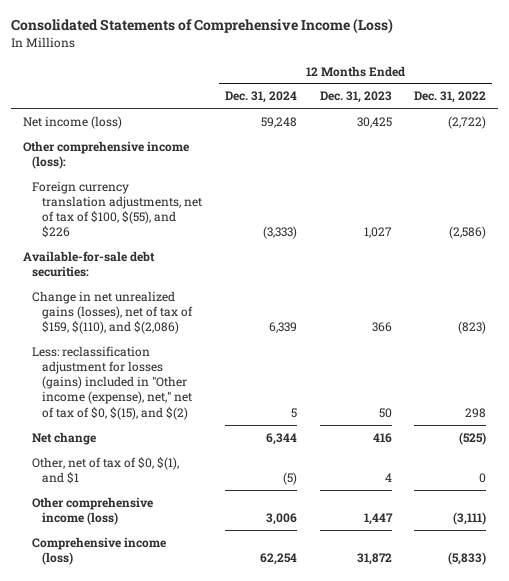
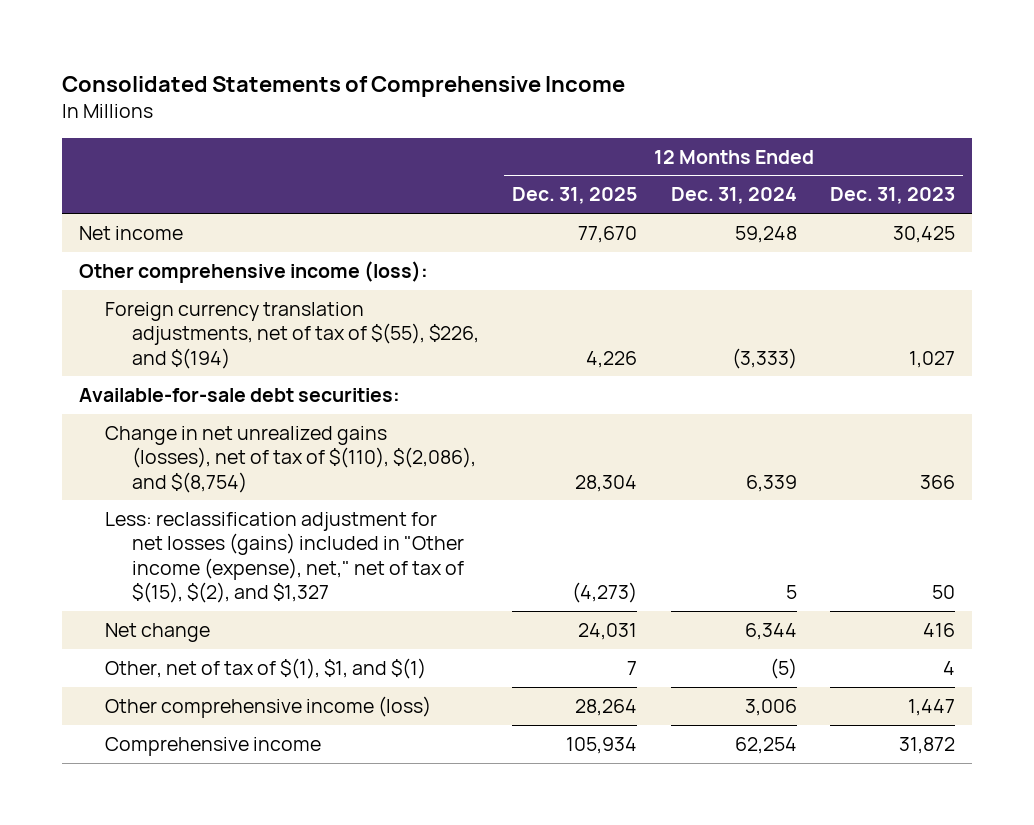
[11,18,394,35] Consolidated Statements of Comprehensive Income (Loss) -> [62,76,626,98] Consolidated Statements of Comprehensive Income
[414,91,487,104] Dec. 31, 2022 -> none
none -> [512,187,638,205] Dec. 31, 2025
[22,115,122,129] Net income (loss) -> [78,225,183,240] Net income
[32,180,203,239] Foreign currency translation adjustments, net of tax of $100, $(55), and $226 -> [105,301,479,369] Foreign currency translation adjustments, net of tax of $(55), $226, and $(194)
[32,290,194,335] Change in net unrealized gains (losses), net of tax of $159, $(110), and $(2,086) -> [105,425,476,493] Change in net unrealized gains (losses), net of tax of $(110), $(2,086), and $(8,754)
[32,345,193,420] Less: reclassification adjustment for losses (gains) included in "Other income (expense), net," net of tax of $0, $(15), and $(2) -> [105,511,464,603] Less: reclassification adjustment for net losses (gains) included in "Other income (expense), net," net of tax of $(15), $(2), and $1,327
[32,456,180,484] Other, net of tax of $0, $(1), and $1 -> [105,657,427,679] Other, net of tax of $(1), $1, and $(1)
[32,536,167,565] Comprehensive income (loss) -> [105,736,322,756] Comprehensive income

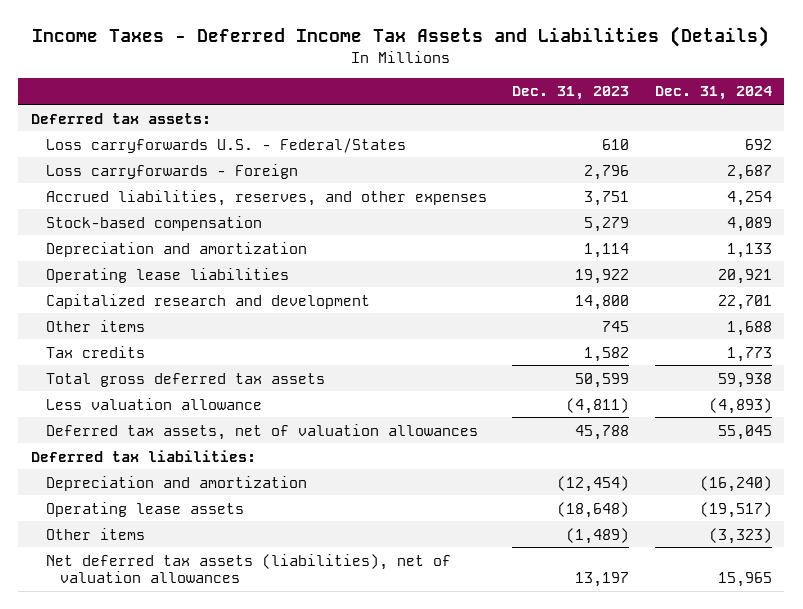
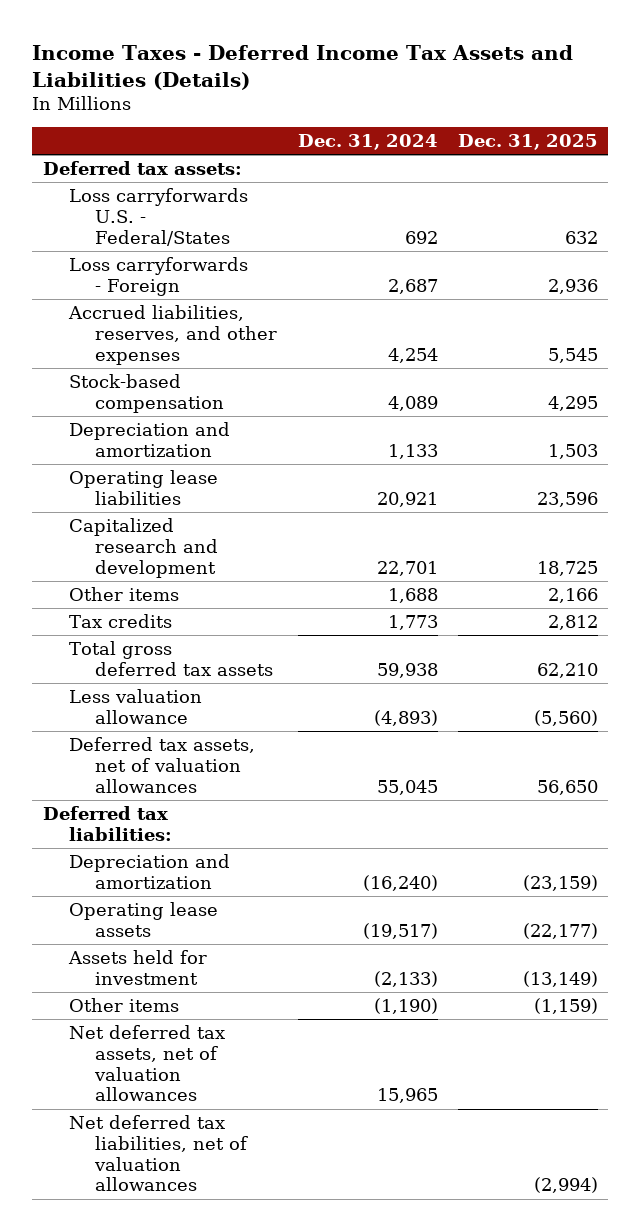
[512,86,630,101] Dec. 31, 2023 -> none
none -> [457,134,598,151] Dec. 31, 2025
none -> [67,949,207,985] Assets held for investment
[708,527,772,544] (3,323) -> [373,997,438,1014] (1,190)
[45,553,451,584] Net deferred tax assets (liabilities), net of valuation allowances -> [68,1024,225,1102] Net deferred tax assets, net of valuation allowances
none -> [68,1114,249,1192] Net deferred tax liabilities, net of valuation allowances

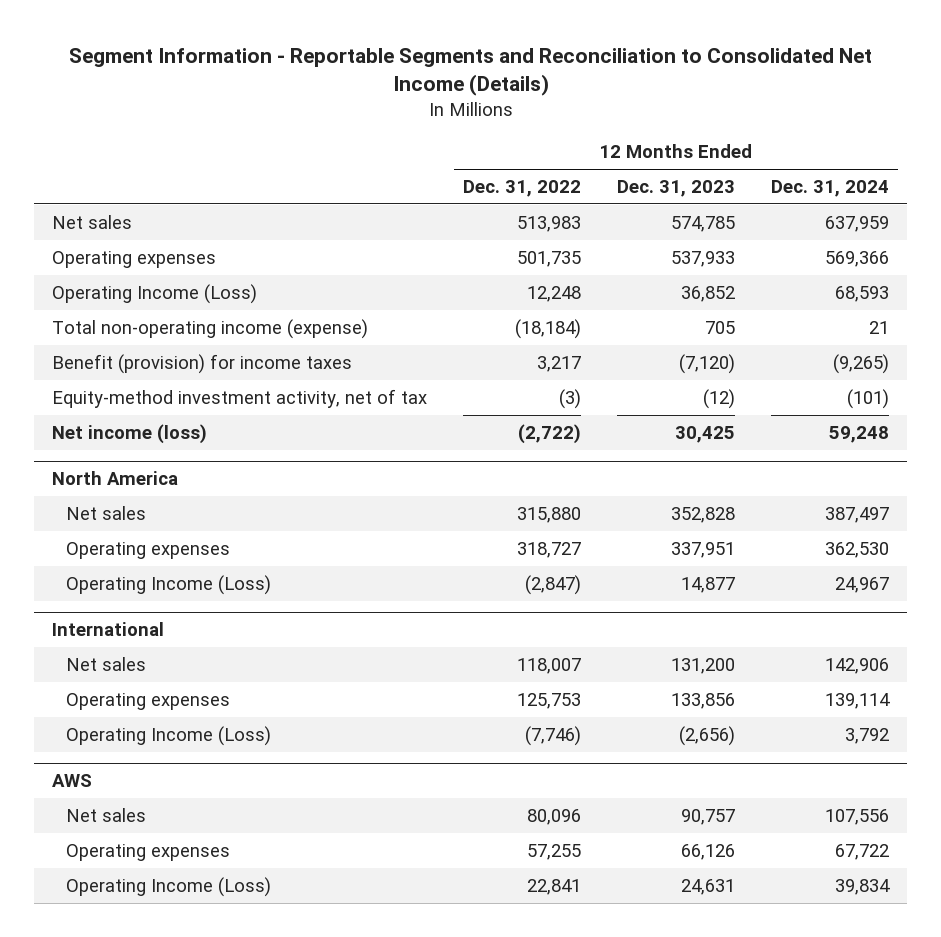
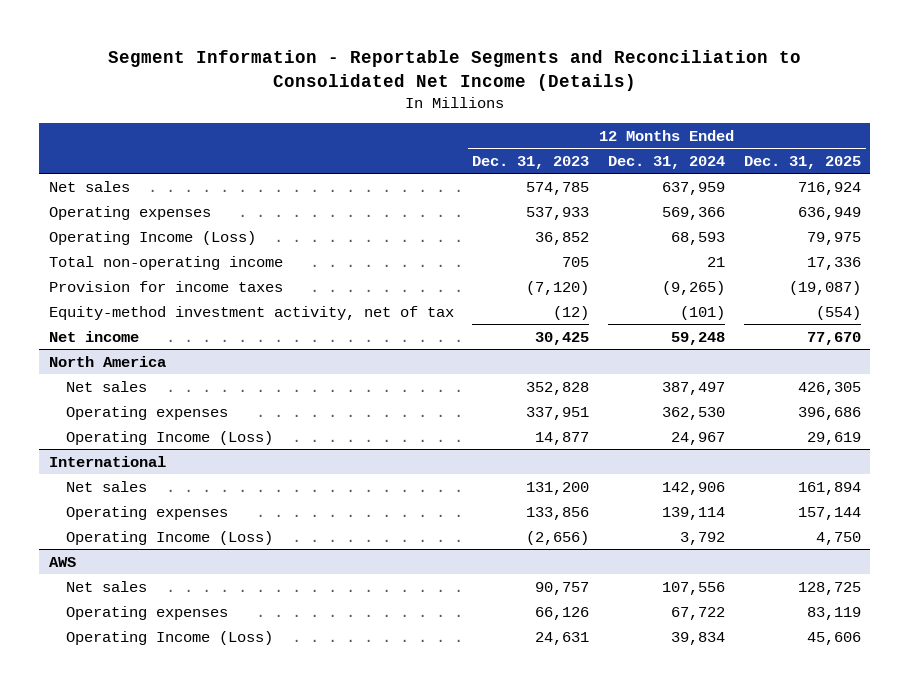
[463,180,582,198] Dec. 31, 2022 -> none
none -> [743,155,861,169] Dec. 31, 2025
[52,318,369,339] Total non-operating income (expense) -> [48,255,283,270] Total non-operating income
[52,353,353,374] Benefit (provision) for income taxes -> [48,280,283,292] Provision for income taxes
[52,423,208,444] Net income (loss) -> [48,330,139,342] Net income

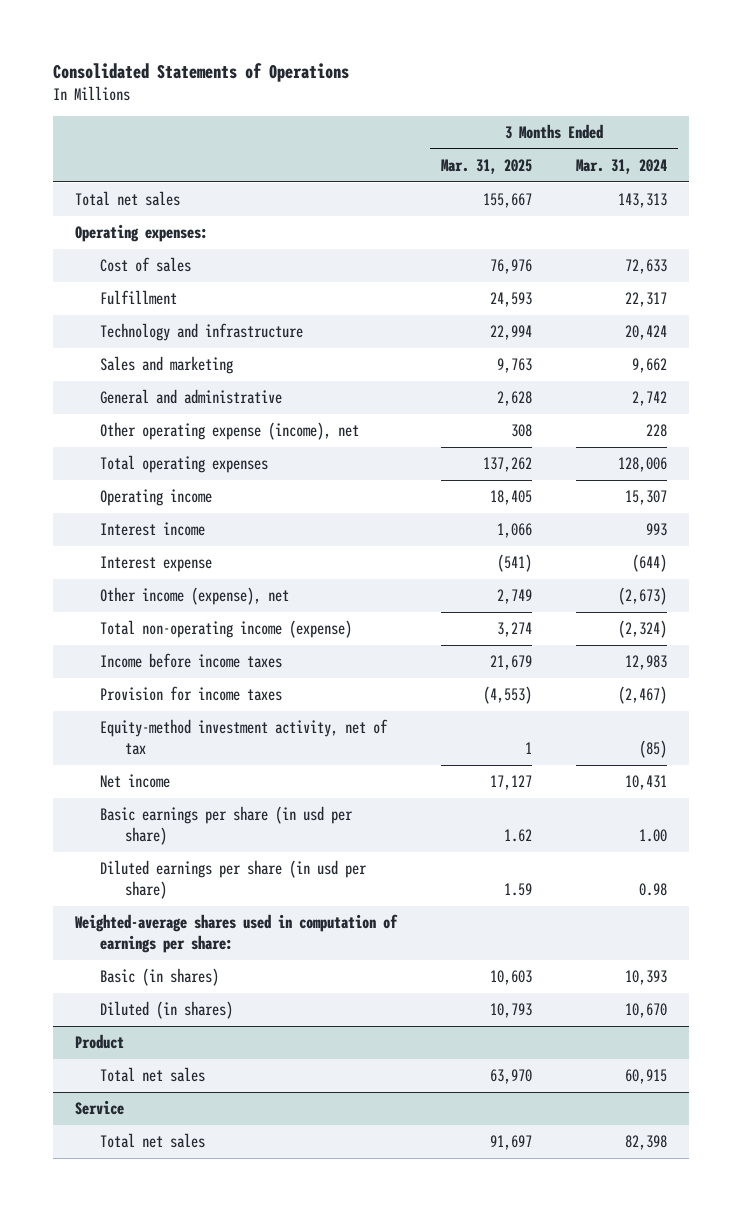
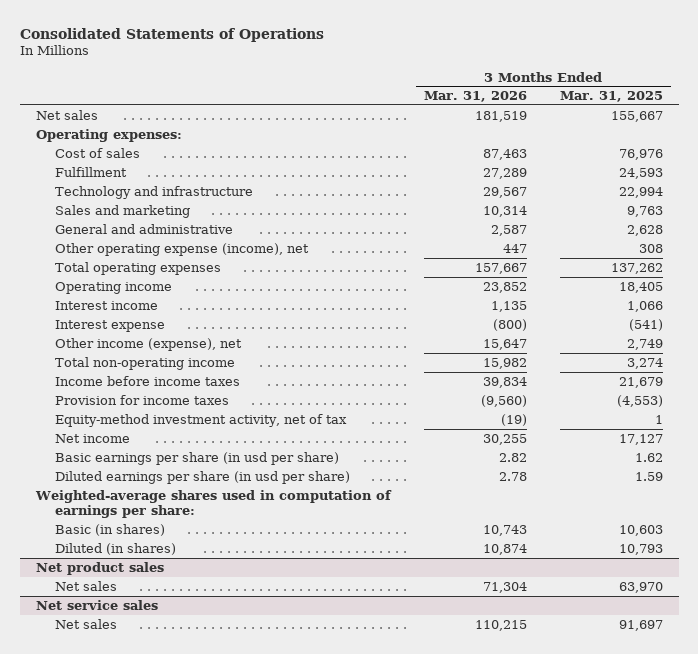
[575,159,667,175] Mar. 31, 2024 -> none
none -> [423,91,527,103] Mar. 31, 2026
[74,191,180,207] Total net sales -> [35,109,98,120] Net sales
[100,620,353,639] Total non-operating income (expense) -> [54,356,235,370] Total non-operating income
[74,1034,124,1050] Product -> [35,561,164,575] Net product sales
[100,1067,206,1083] Total net sales -> [54,580,117,591] Net sales
[74,1100,124,1116] Service -> [35,599,158,610] Net service sales
[100,1133,206,1149] Total net sales -> [54,618,117,629] Net sales

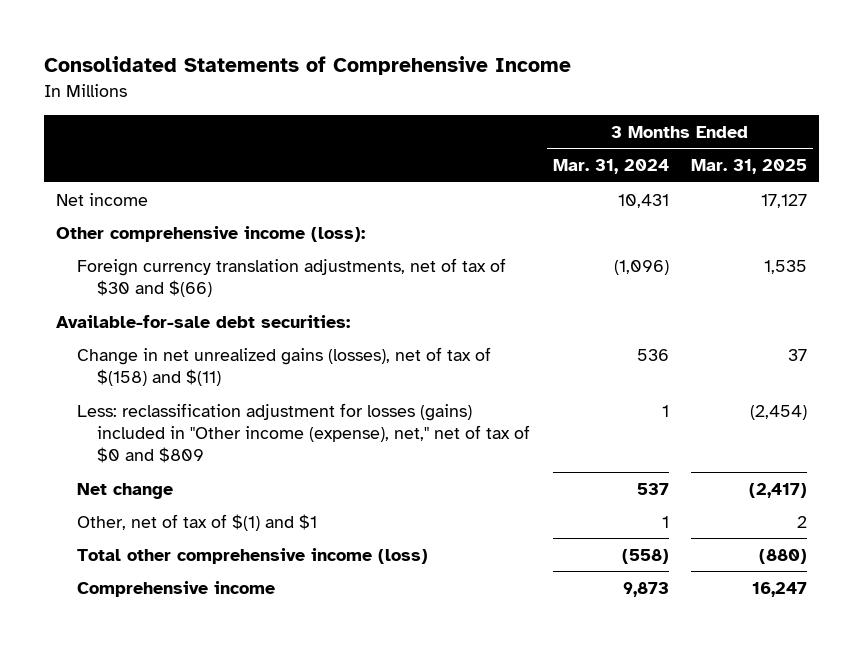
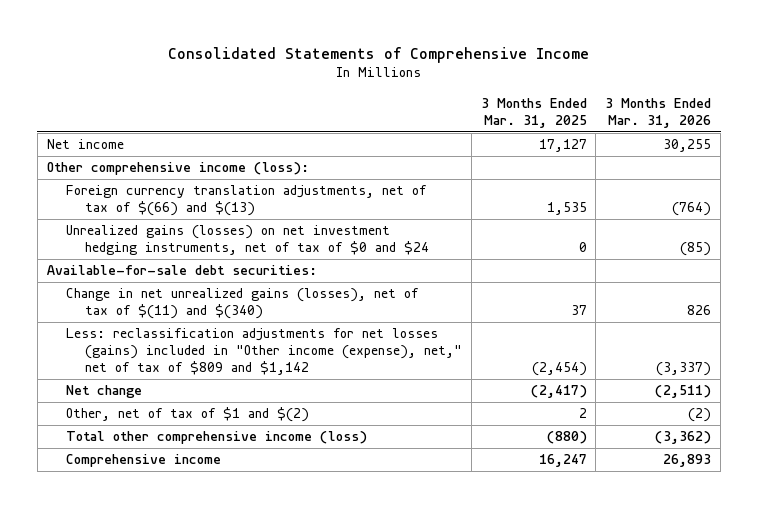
[552,159,669,175] Mar. 31, 2024 -> none
none -> [605,97,712,128] 3 Months Ended Mar. 31, 2026
[76,257,506,298] Foreign currency translation adjustments, net of tax of $30 and $(66) -> [65,185,427,217] Foreign currency translation adjustments, net of tax of $(66) and $(13)
none -> [65,225,429,256] Unrealized gains (losses) on net investment hedging instruments, net of tax of $0 and $24
[76,346,491,387] Change in net unrealized gains (losses), net of tax of $(158) and $(11) -> [65,288,419,320] Change in net unrealized gains (losses), net of tax of $(11) and $(340)
[76,402,531,464] Less: reclassification adjustment for losses (gains) included in "Other income (expense), net," net of tax of $0 and $809 -> [65,328,462,376] Less: reclassification adjustments for net losses (gains) included in "Other income (expense), net," net of tax of $809 and $1,142
[76,513,317,531] Other, net of tax of $(1) and $1 -> [65,407,309,423] Other, net of tax of $1 and $(2)

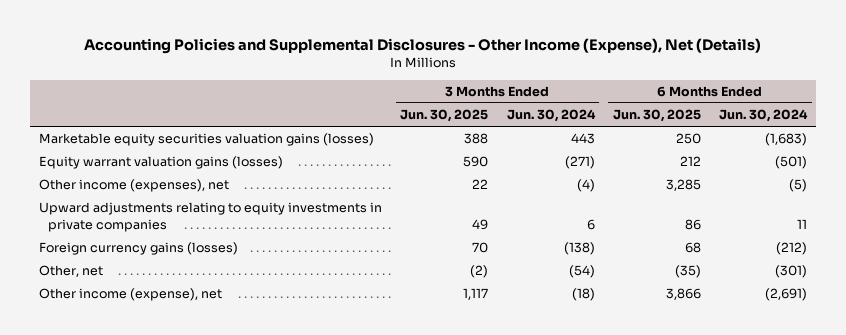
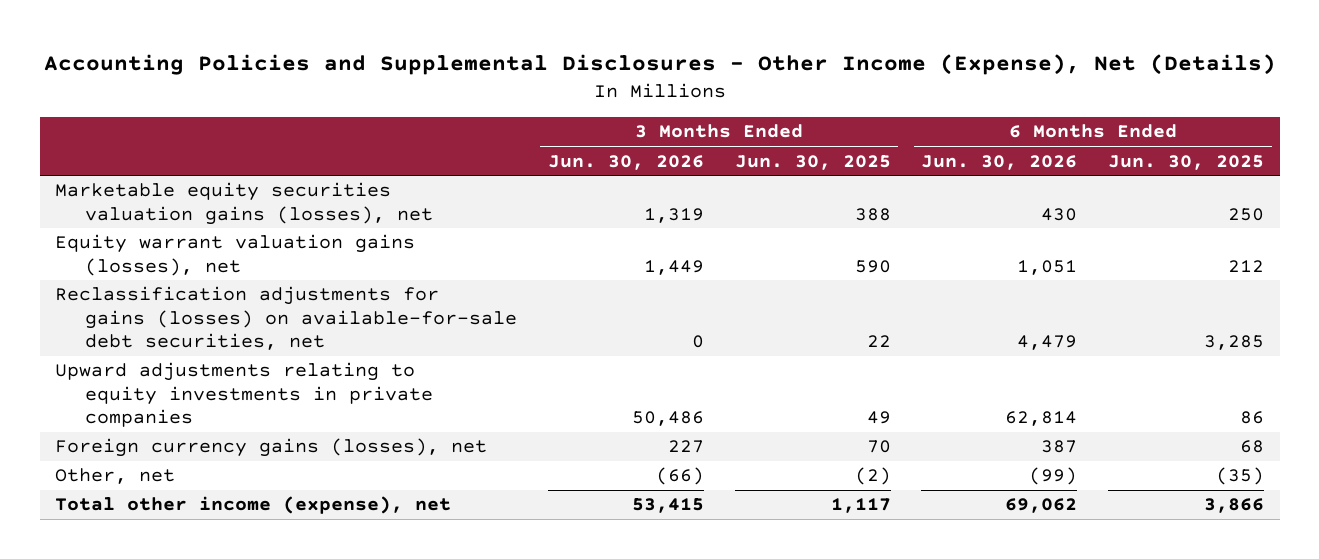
[506,109,596,123] Jun. 30, 2024 -> none
[719,109,809,123] Jun. 30, 2024 -> none
none -> [547,154,704,170] Jun. 30, 2026
none -> [921,154,1078,170] Jun. 30, 2026
[38,133,374,147] Marketable equity securities valuation gains (losses) -> [54,182,434,225] Marketable equity securities valuation gains (losses), net
[38,156,283,170] Equity warrant valuation gains (losses) -> [54,234,415,276] Equity warrant valuation gains (losses), net
[38,179,229,193] Other income (expenses), net -> [54,286,518,350] Reclassification adjustments for gains (losses) on available-for-sale debt securities, net
[38,242,238,256] Foreign currency gains (losses) -> [54,438,487,458] Foreign currency gains (losses), net
[38,288,222,302] Other income (expense), net -> [54,496,451,515] Total other income (expense), net

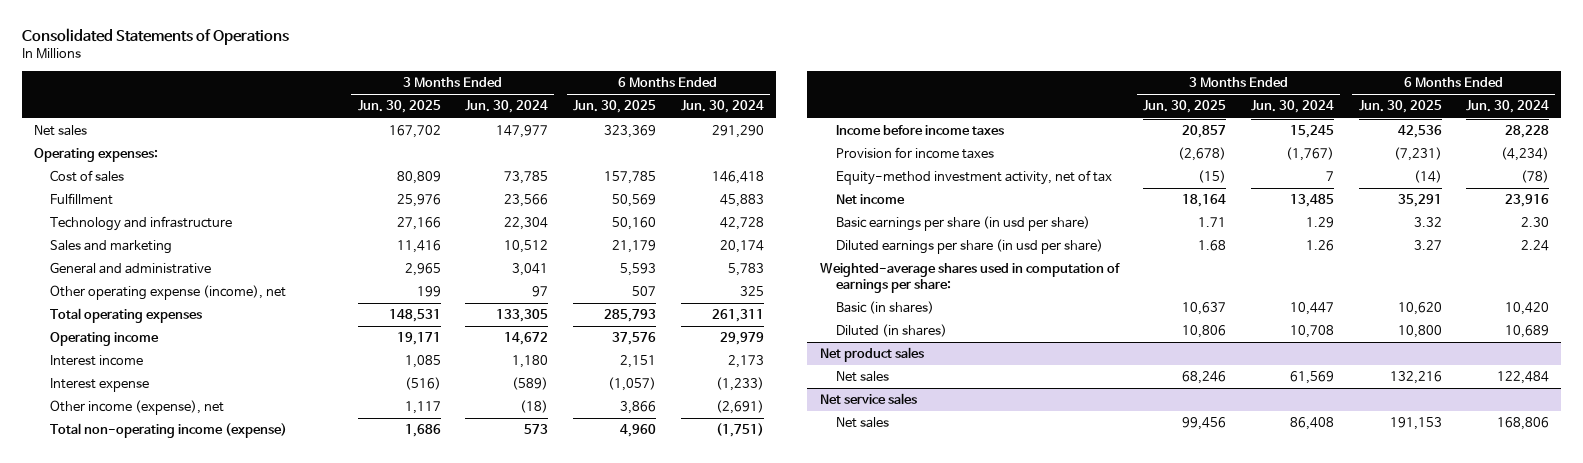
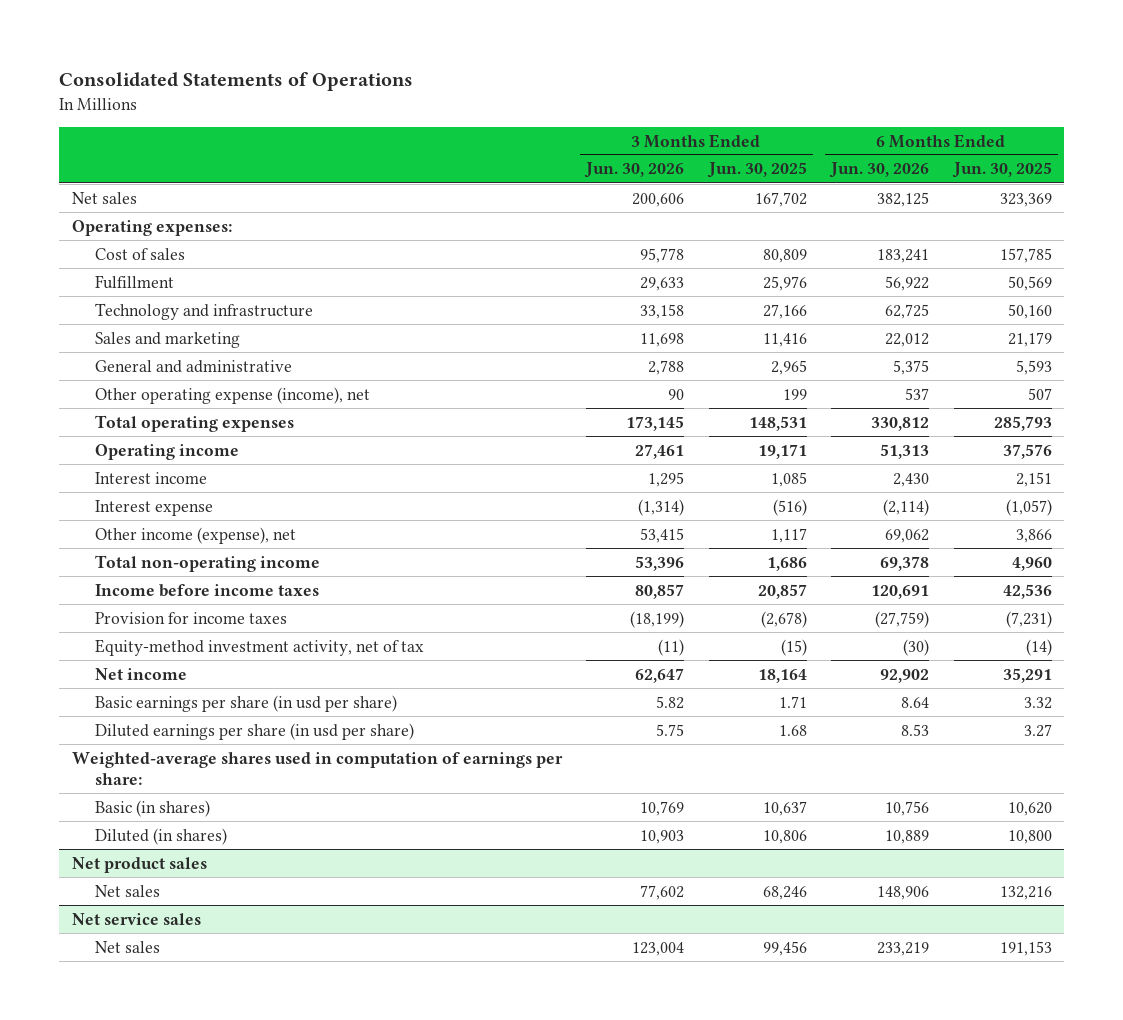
[465,100,549,114] Jun. 30, 2024 -> none
[680,100,764,114] Jun. 30, 2024 -> none
none -> [584,162,685,179] Jun. 30, 2026
none -> [829,162,930,179] Jun. 30, 2026
[50,423,288,439] Total non-operating income (expense) -> [94,554,320,572] Total non-operating income

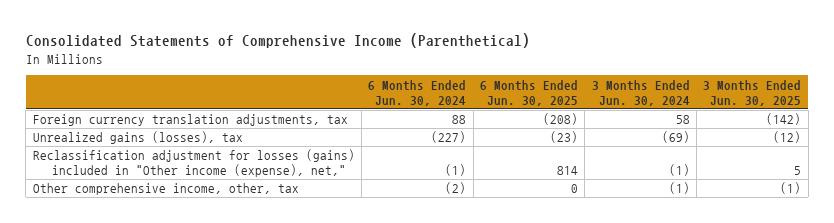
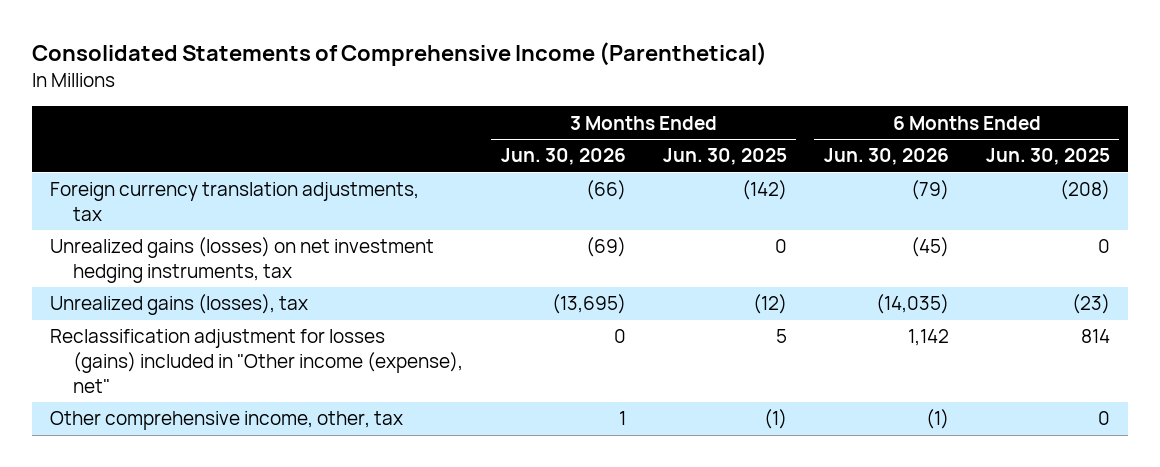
[368,79,467,106] 6 Months Ended Jun. 30, 2024 -> none
[591,79,690,106] 3 Months Ended Jun. 30, 2024 -> none
none -> [500,148,626,166] Jun. 30, 2026
none -> [823,148,949,166] Jun. 30, 2026
none -> [50,237,435,283] Unrealized gains (losses) on net investment hedging instruments, tax
[32,149,355,178] Reclassification adjustment for losses (gains) included in "Other income (expense), net," -> [50,329,464,393] Reclassification adjustment for losses (gains) included in "Other income (expense), net"

